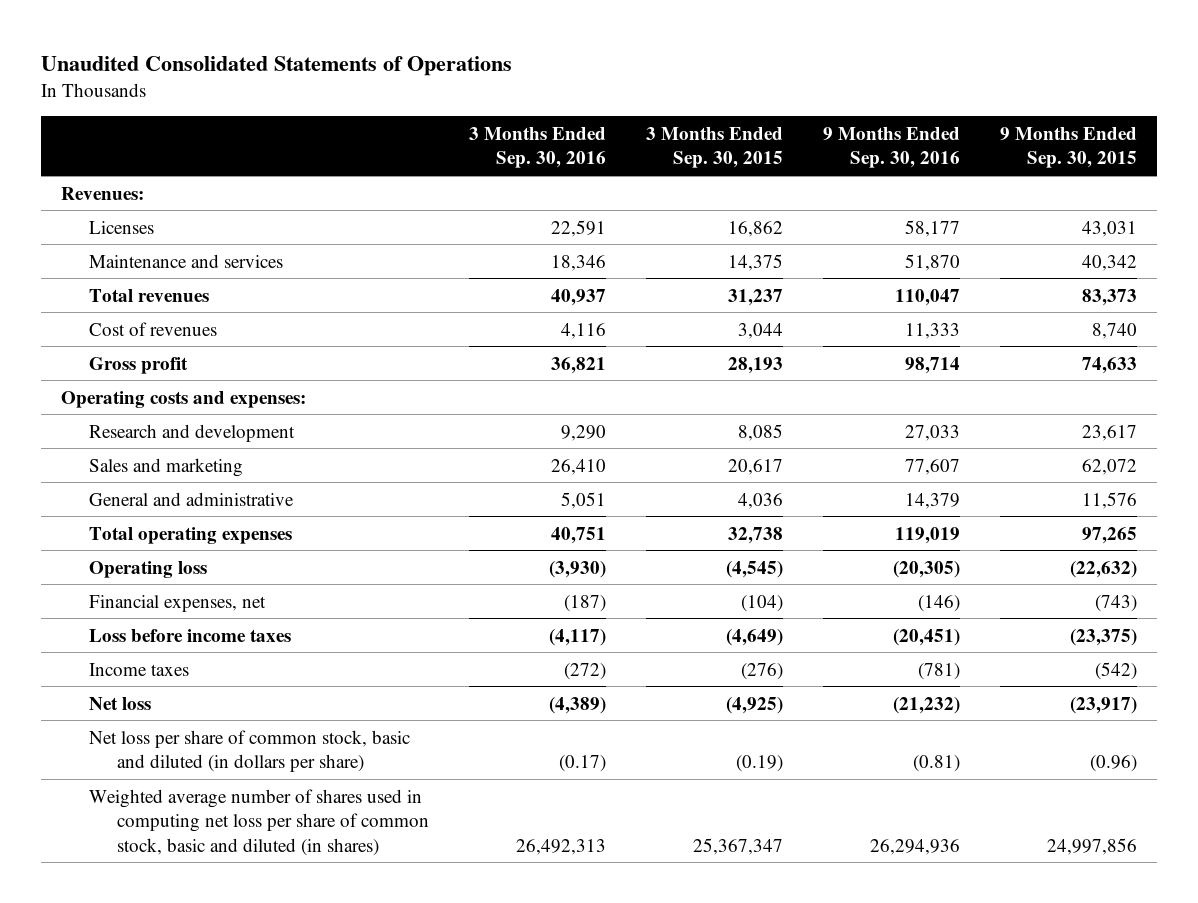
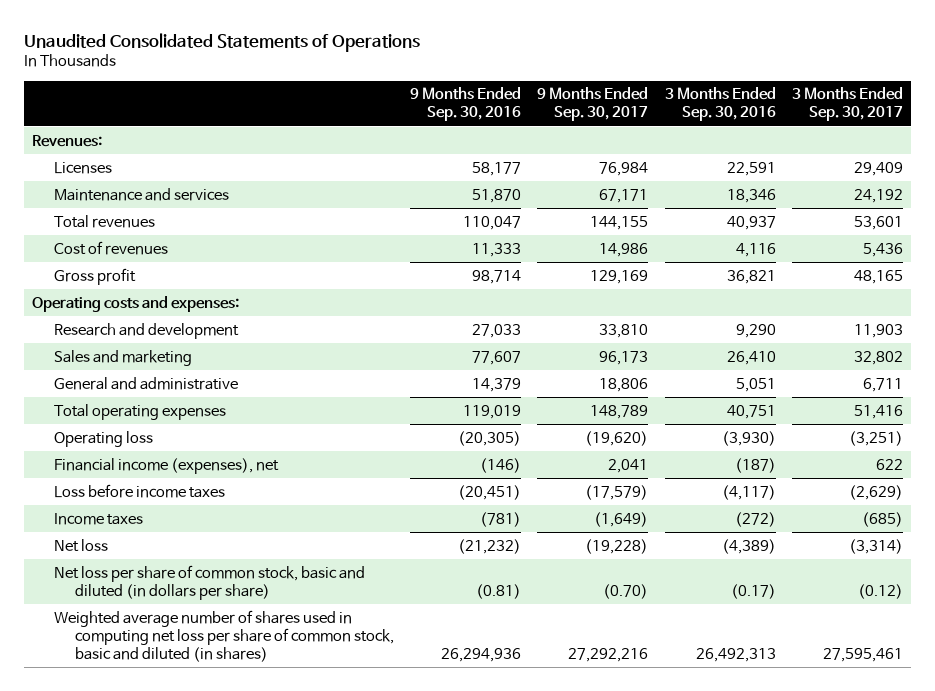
[645,126,783,169] 3 Months Ended Sep. 30, 2015 -> none
[999,126,1137,169] 9 Months Ended Sep. 30, 2015 -> none
none -> [537,87,649,122] 9 Months Ended Sep. 30, 2017
none -> [791,87,903,122] 3 Months Ended Sep. 30, 2017
[88,594,266,612] Financial expenses, net -> [53,457,279,474] Financial income (expenses), net

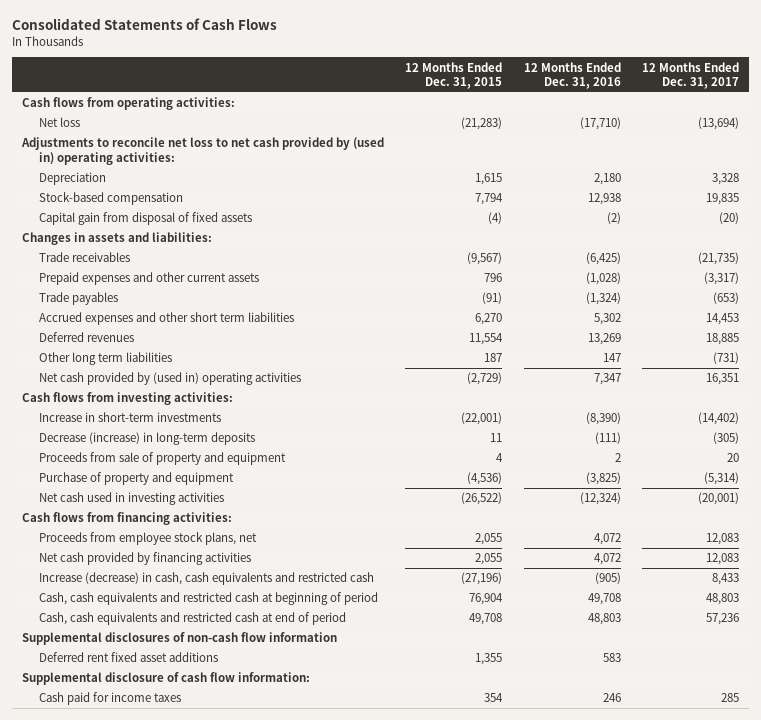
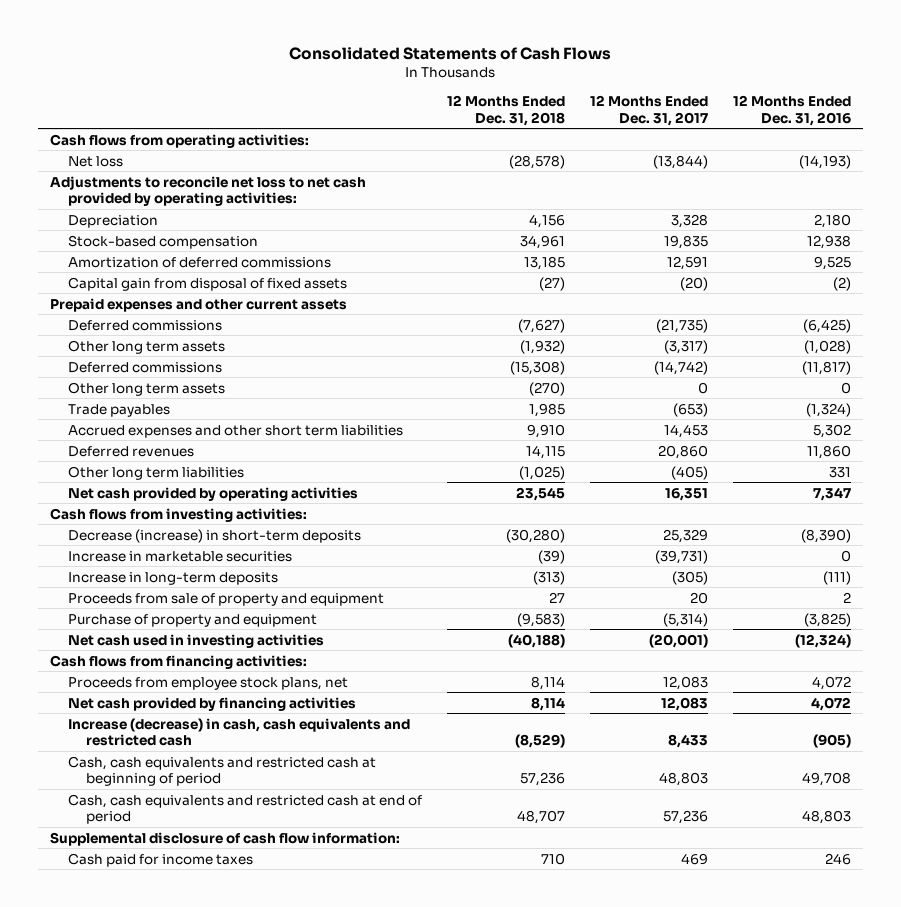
[405,61,503,90] 12 Months Ended Dec. 31, 2015 -> none
none -> [446,95,565,126] 12 Months Ended Dec. 31, 2018
[579,117,621,131] (17,710) -> [798,154,851,169] (14,193)
[697,117,739,131] (13,694) -> [652,154,708,169] (13,844)
[21,137,385,165] Adjustments to reconcile net loss to net cash provided by (used in) operating activities: -> [50,175,367,207] Adjustments to reconcile net loss to net cash provided by operating activities:
none -> [67,256,331,268] Amortization of deferred commissions
[22,232,213,246] Changes in assets and liabilities: -> [50,297,348,312] Prepaid expenses and other current assets
[38,252,130,263] Trade receivables -> [67,319,222,331] Deferred commissions
[38,272,259,286] Prepaid expenses and other current assets -> [67,339,225,354] Other long term assets
none -> [67,361,222,373] Deferred commissions
none -> [67,381,225,396] Other long term assets
[587,333,621,346] 13,269 -> [806,444,851,459] 11,860
[705,333,739,346] 18,885 -> [657,444,708,459] 20,860
[602,353,621,363] 147 -> [828,466,851,478] 331
[712,352,739,365] (731) -> [670,465,708,480] (405)
[38,372,301,386] Net cash provided by (used in) operating activities -> [67,486,358,501] Net cash provided by operating activities
[38,412,221,423] Increase in short-term investments -> [67,528,361,543] Decrease (increase) in short-term deposits
[697,412,739,426] (14,402) -> [662,528,708,543] 25,329
none -> [67,550,292,562] Increase in marketable securities
[38,432,255,446] Decrease (increase) in long-term deposits -> [67,571,278,585] Increase in long-term deposits
[22,632,338,646] Supplemental disclosures of non-cash flow information -> none
[38,652,218,663] Deferred rent fixed asset additions -> none
[720,693,739,703] 285 -> [680,852,708,865] 469

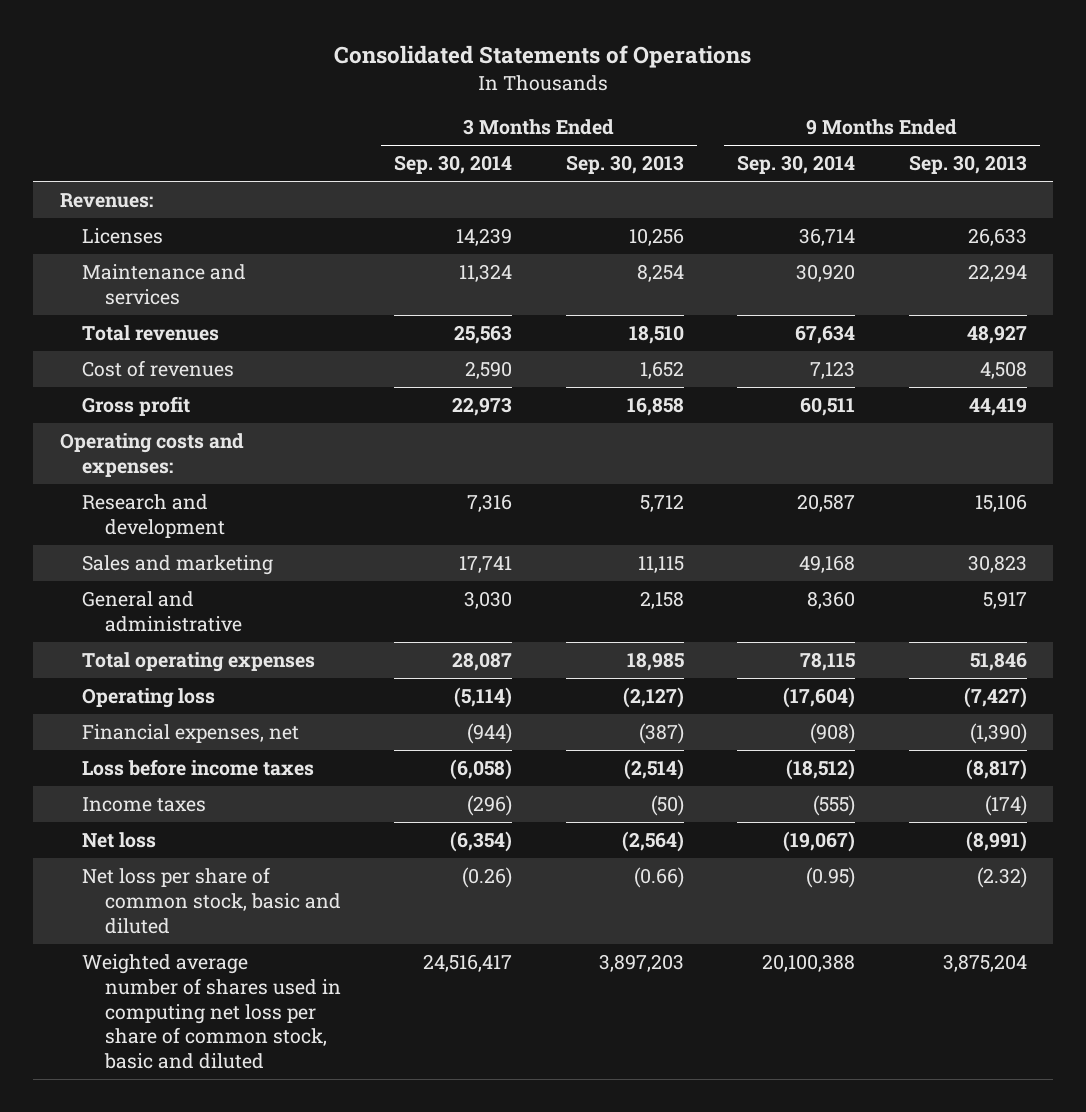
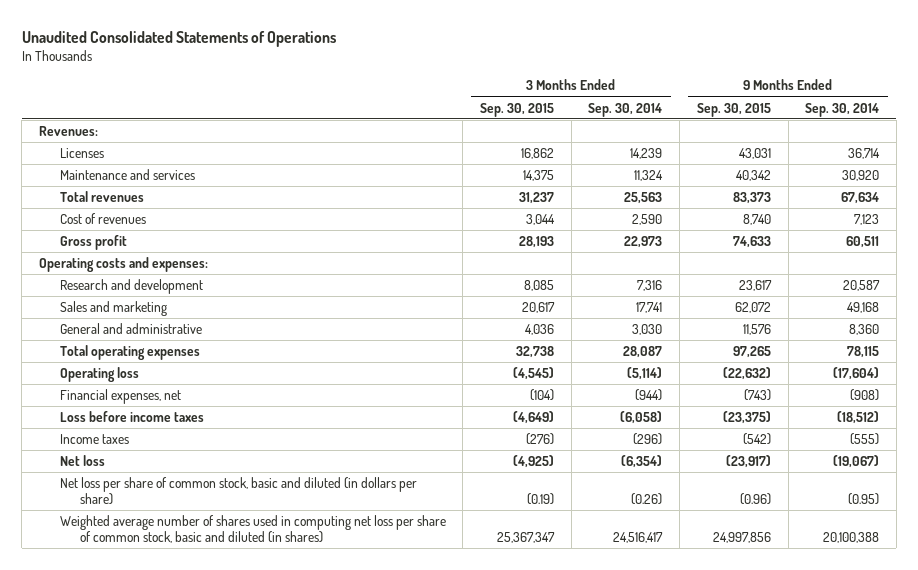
[334,45,752,69] Consolidated Statements of Operations -> [21,30,336,47] Unaudited Consolidated Statements of Operations
[565,155,684,175] Sep. 30, 2013 -> none
[908,155,1027,175] Sep. 30, 2013 -> none
none -> [480,102,555,117] Sep. 30, 2015
none -> [696,102,771,117] Sep. 30, 2015
[82,867,341,934] Net loss per share of common stock, basic and diluted -> [59,476,417,506] Net loss per share of common stock, basic and diluted (in dollars per share)
[82,954,341,1070] Weighted average number of shares used in computing net loss per share of common stock, basic and diluted -> [59,514,446,544] Weighted average number of shares used in computing net loss per share of common stock, basic and diluted (in shares)

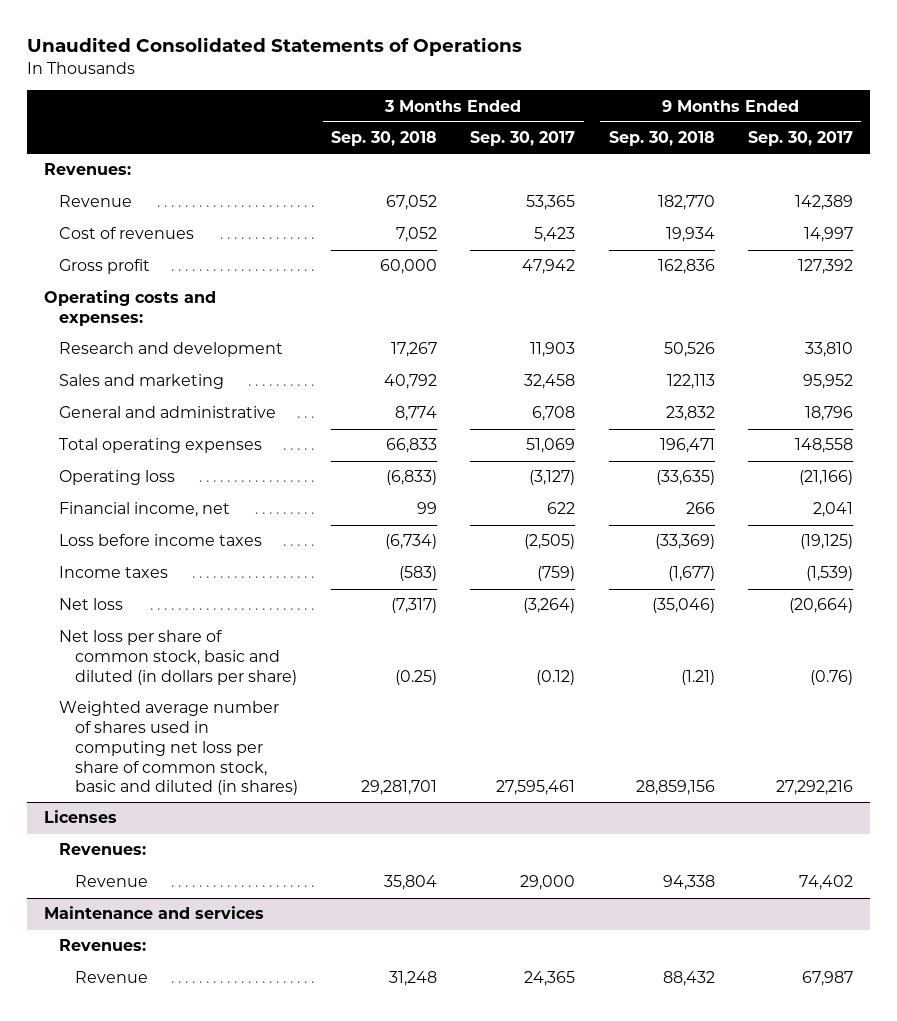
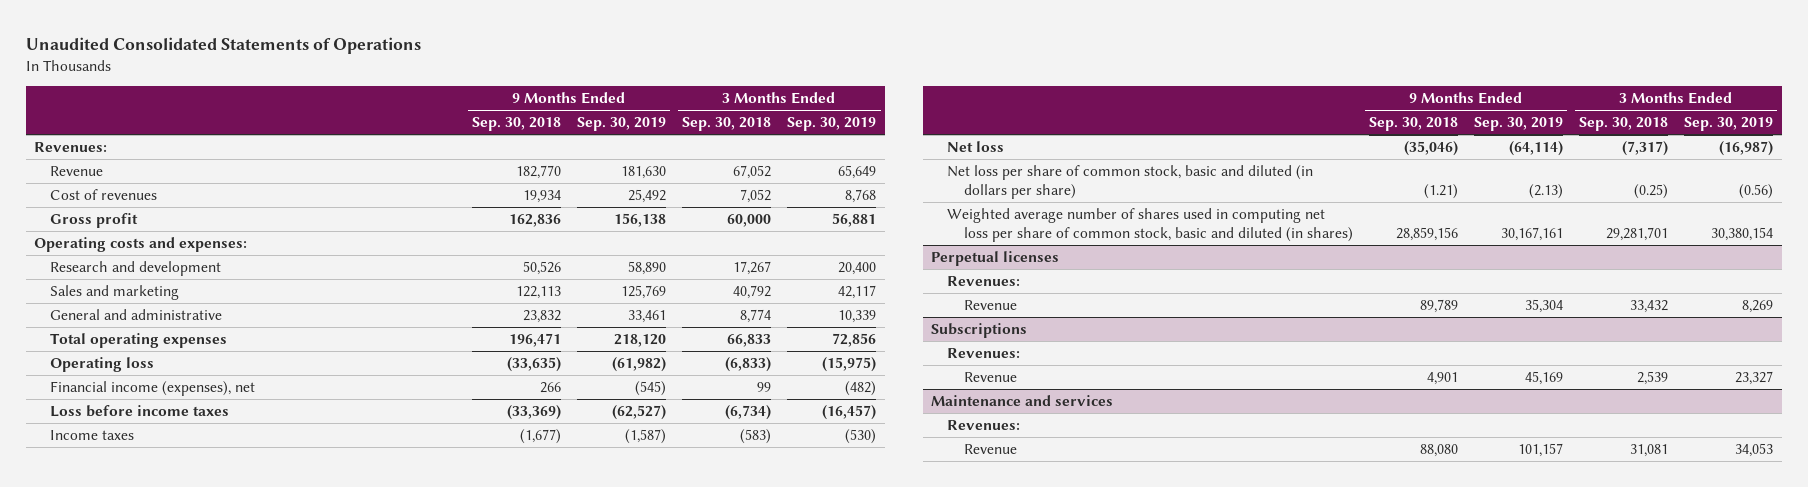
[470,131,576,147] Sep. 30, 2017 -> none
[748,131,854,147] Sep. 30, 2017 -> none
none -> [577,117,667,132] Sep. 30, 2019
none -> [787,117,877,132] Sep. 30, 2019
[59,502,231,518] Financial income, net -> [50,380,256,396] Financial income (expenses), net
[43,810,117,824] Licenses -> [931,250,1060,266] Perpetual licenses
[383,875,437,891] 35,804 -> [1630,299,1669,313] 33,432
[662,875,715,891] 94,338 -> [1419,298,1458,313] 89,789
none -> [931,322,1028,338] Subscriptions
none -> [947,347,1021,358] Revenues:
none -> [963,371,1017,382] Revenue
[388,971,437,987] 31,248 -> [1630,443,1669,457] 31,081
[662,971,715,987] 88,432 -> [1419,443,1458,457] 88,080

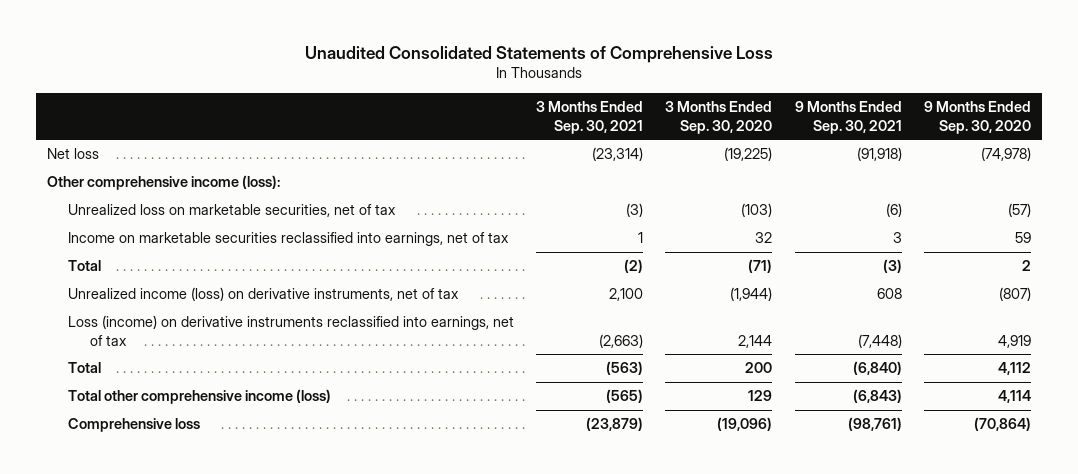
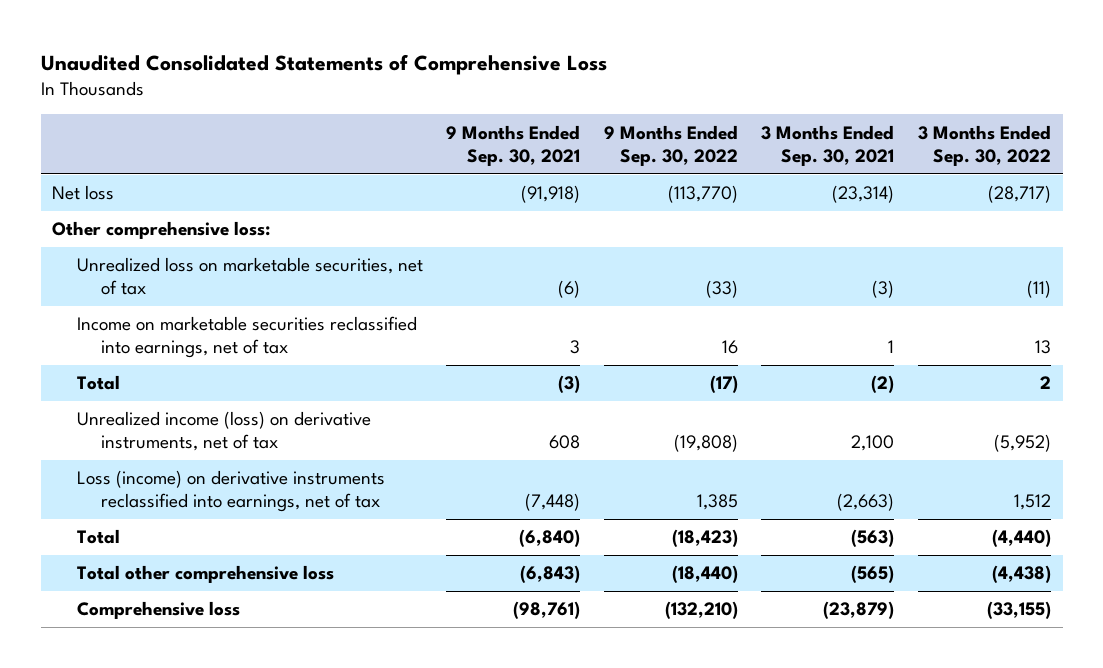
[665,101,773,134] 3 Months Ended Sep. 30, 2020 -> none
[923,101,1031,134] 9 Months Ended Sep. 30, 2020 -> none
none -> [603,124,738,166] 9 Months Ended Sep. 30, 2022
none -> [917,124,1051,166] 3 Months Ended Sep. 30, 2022
[47,175,281,191] Other comprehensive income (loss): -> [52,221,271,240] Other comprehensive loss:
[68,389,332,405] Total other comprehensive income (loss) -> [76,565,334,584] Total other comprehensive loss

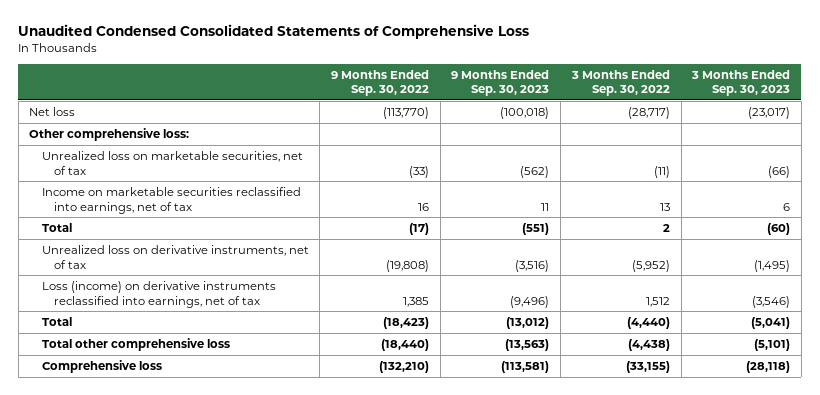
[40,53,607,75] Unaudited Consolidated Statements of Comprehensive Loss -> [18,24,530,40] Unaudited Condensed Consolidated Statements of Comprehensive Loss
[446,124,581,166] 9 Months Ended Sep. 30, 2021 -> none
[761,124,895,166] 3 Months Ended Sep. 30, 2021 -> none
none -> [451,69,550,97] 9 Months Ended Sep. 30, 2023
none -> [691,69,791,97] 3 Months Ended Sep. 30, 2023
[76,411,371,452] Unrealized income (loss) on derivative instruments, net of tax -> [41,244,309,269] Unrealized loss on derivative instruments, net of tax

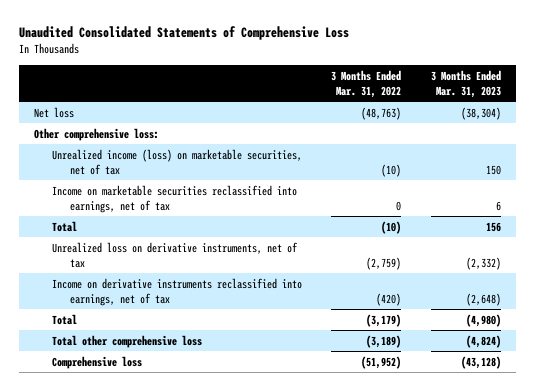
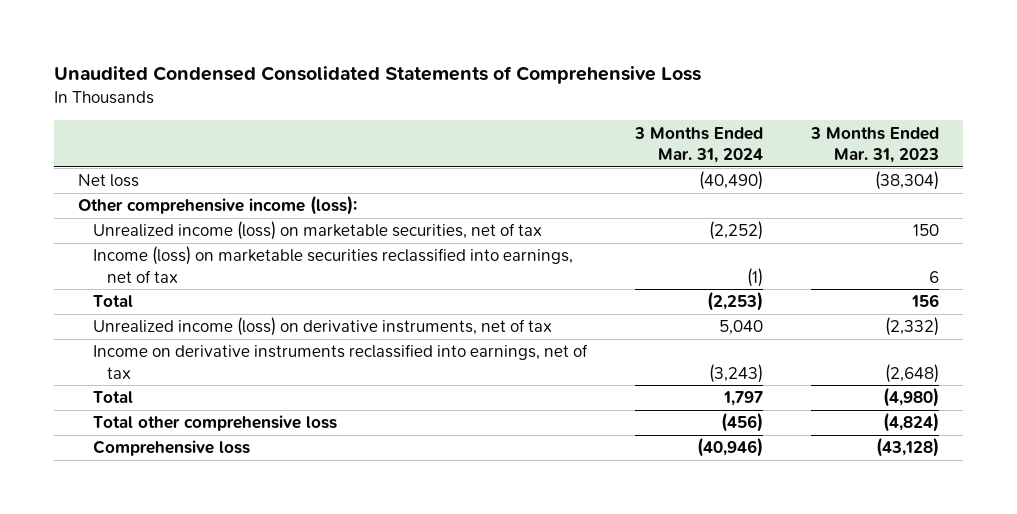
[19,26,350,41] Unaudited Consolidated Statements of Comprehensive Loss -> [53,66,701,85] Unaudited Condensed Consolidated Statements of Comprehensive Loss
[331,69,402,98] 3 Months Ended Mar. 31, 2022 -> none
none -> [633,126,763,163] 3 Months Ended Mar. 31, 2024
[33,127,159,141] Other comprehensive loss: -> [78,195,358,216] Other comprehensive income (loss):
[51,184,297,213] Income on marketable securities reclassified into earnings, net of tax -> [92,246,573,283] Income (loss) on marketable securities reclassified into earnings, net of tax
[51,241,298,268] Unrealized loss on derivative instruments, net of tax -> [92,317,552,337] Unrealized income (loss) on derivative instruments, net of tax

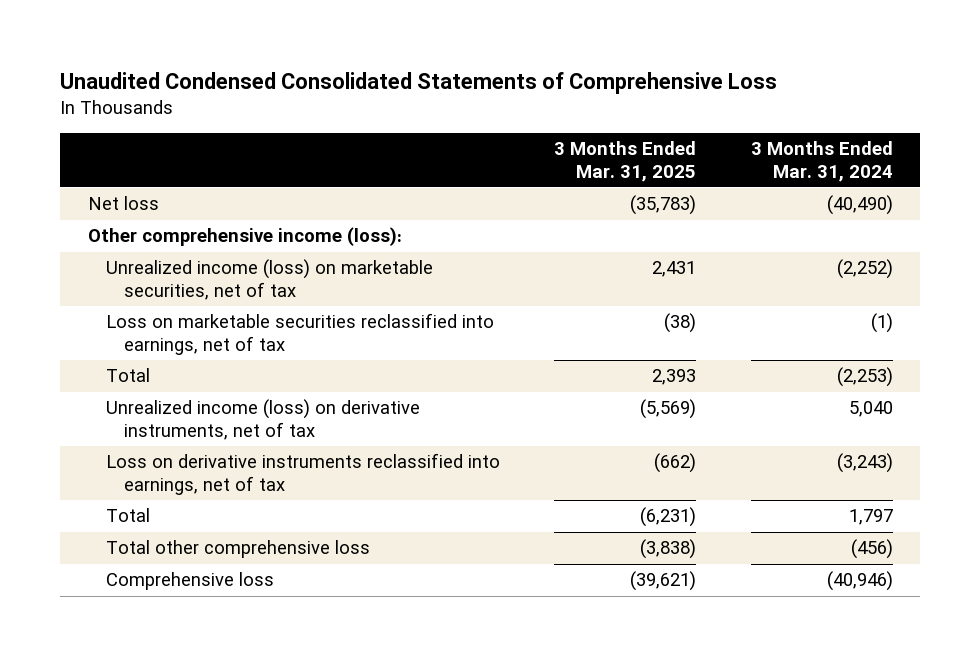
[810,126,940,163] 3 Months Ended Mar. 31, 2023 -> none
none -> [554,141,697,182] 3 Months Ended Mar. 31, 2025
[92,246,573,283] Income (loss) on marketable securities reclassified into earnings, net of tax -> [105,313,494,355] Loss on marketable securities reclassified into earnings, net of tax
[92,344,588,379] Income on derivative instruments reclassified into earnings, net of tax -> [105,453,500,495] Loss on derivative instruments reclassified into earnings, net of tax

